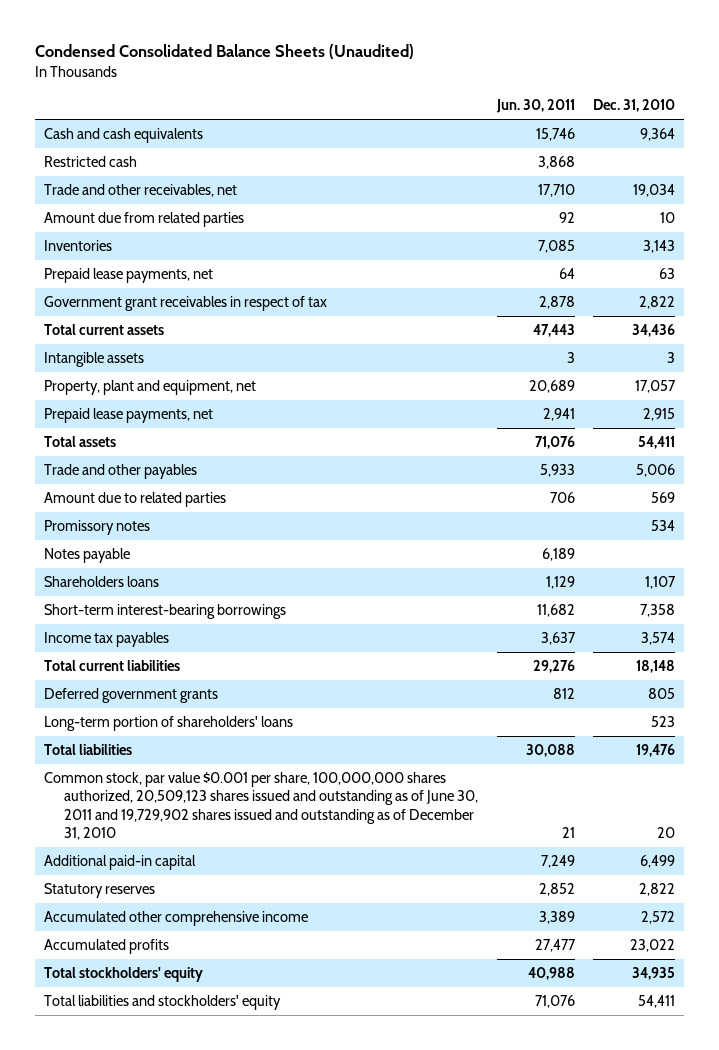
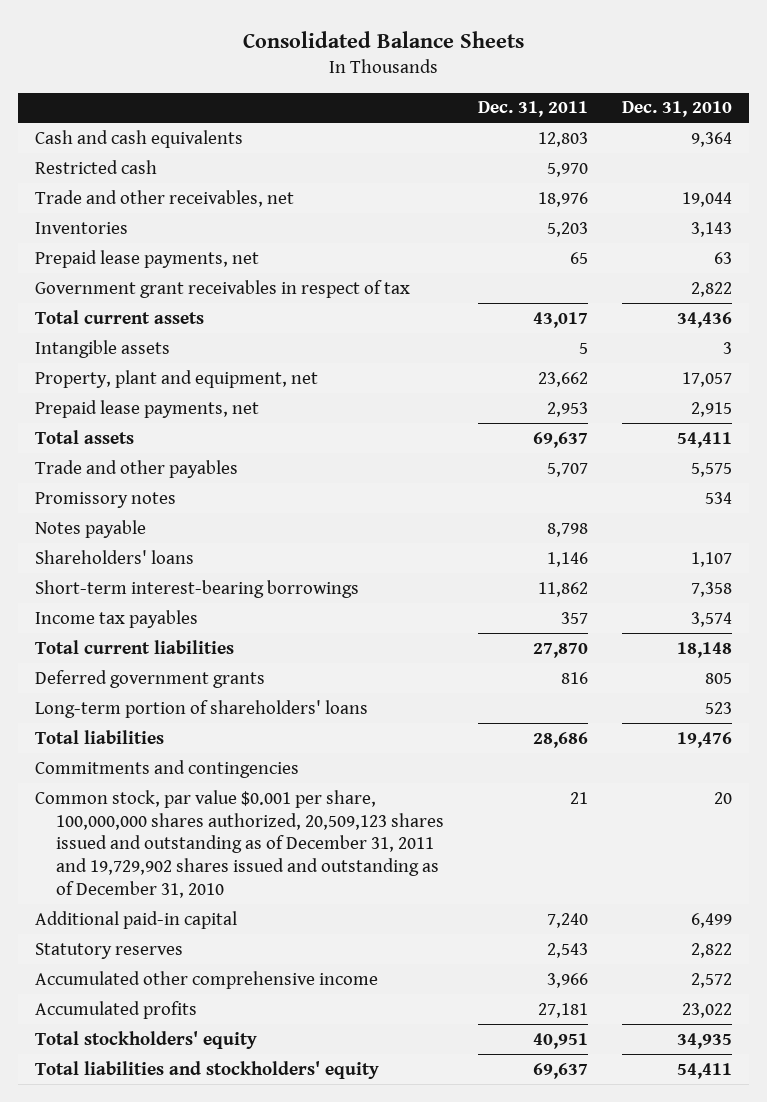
[34,44,414,60] Condensed Consolidated Balance Sheets (Unaudited) -> [242,30,524,48] Consolidated Balance Sheets
[495,99,575,114] Jun. 30, 2011 -> none
none -> [478,101,589,118] Dec. 31, 2011
[43,212,244,228] Amount due from related parties -> none
[633,184,676,198] 19,034 -> [682,191,733,207] 19,044
[43,492,226,508] Amount due to related parties -> none
[636,464,676,478] 5,006 -> [691,462,733,477] 5,575
[43,576,159,588] Shareholders loans -> [34,549,194,564] Shareholders' loans
none -> [34,759,299,778] Commitments and contingencies
[43,772,479,841] Common stock, par value $0.001 per share, 100,000,000 shares authorized, 20,509,123 shares issued and outstanding as of June 30, 2011 and 19,729,902 shares issued and outstanding as of December 31, 2010 -> [34,789,445,898] Common stock, par value $0.001 per share, 100,000,000 shares authorized, 20,509,123 shares issued and outstanding as of December 31, 2011 and 19,729,902 shares issued and outstanding as of December 31, 2010

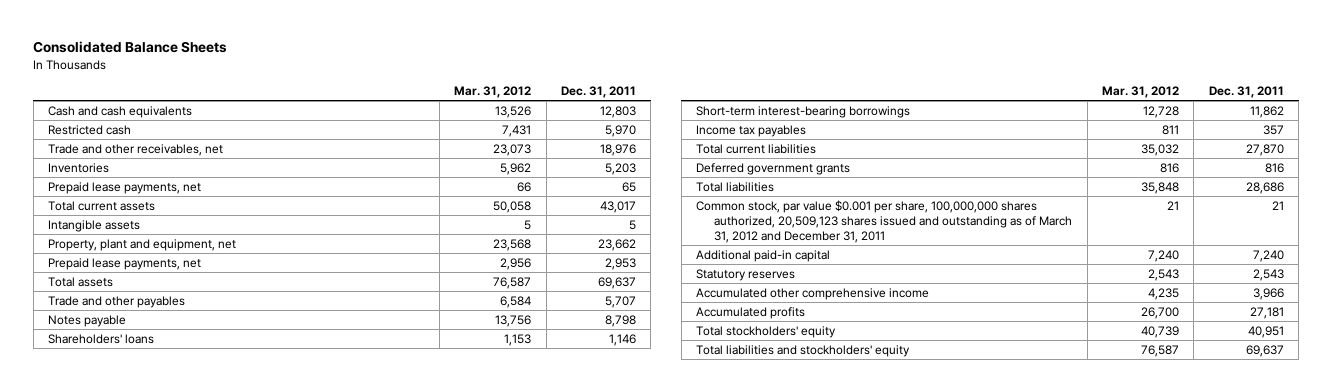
[622,101,733,118] Dec. 31, 2010 -> none
none -> [454,86,532,99] Mar. 31, 2012
[34,279,410,298] Government grant receivables in respect of tax -> none
[34,491,176,508] Promissory notes -> none
[34,699,368,718] Long-term portion of shareholders' loans -> none
[34,759,299,778] Commitments and contingencies -> none
[34,789,445,898] Common stock, par value $0.001 per share, 100,000,000 shares authorized, 20,509,123 shares issued and outstanding as of December 31, 2011 and 19,729,902 shares issued and outstanding as of December 31, 2010 -> [696,200,1073,243] Common stock, par value $0.001 per share, 100,000,000 shares authorized, 20,509,123 shares issued and outstanding as of March 31, 2012 and December 31, 2011

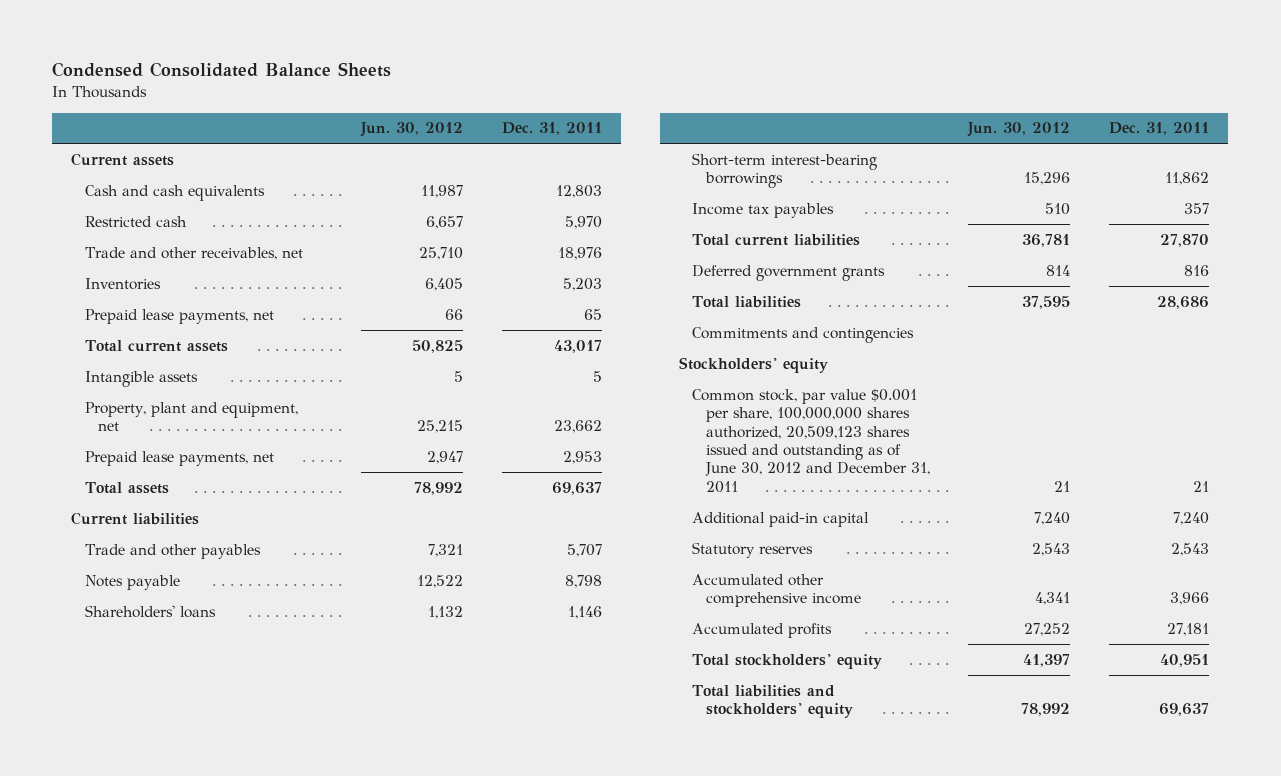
[33,41,228,54] Consolidated Balance Sheets -> [52,62,392,78] Condensed Consolidated Balance Sheets
[454,86,532,99] Mar. 31, 2012 -> none
none -> [359,122,463,138] Jun. 30, 2012
none -> [71,152,175,166] Current assets
none -> [71,511,200,525] Current liabilities
none -> [692,326,915,343] Commitments and contingencies
none -> [678,356,828,373] Stockholders' equity
[696,200,1073,243] Common stock, par value $0.001 per share, 100,000,000 shares authorized, 20,509,123 shares issued and outstanding as of March 31, 2012 and December 31, 2011 -> [692,388,930,493] Common stock, par value $0.001 per share, 100,000,000 shares authorized, 20,509,123 shares issued and outstanding as of June 30, 2012 and December 31, 2011

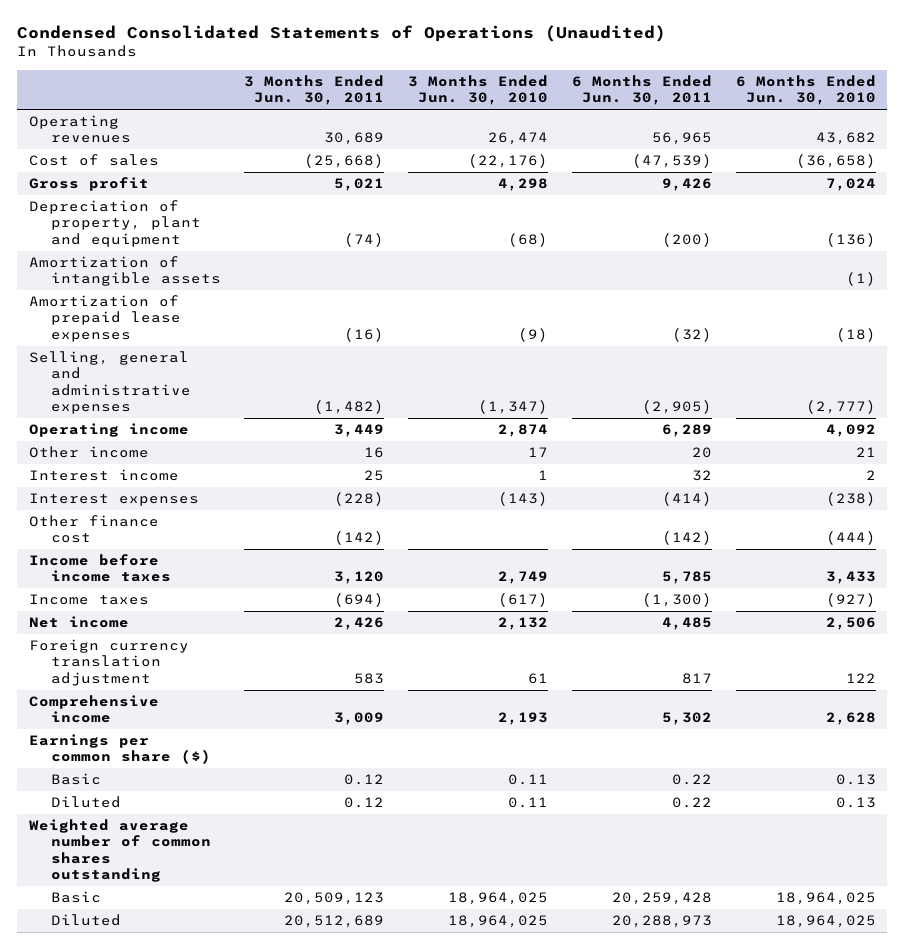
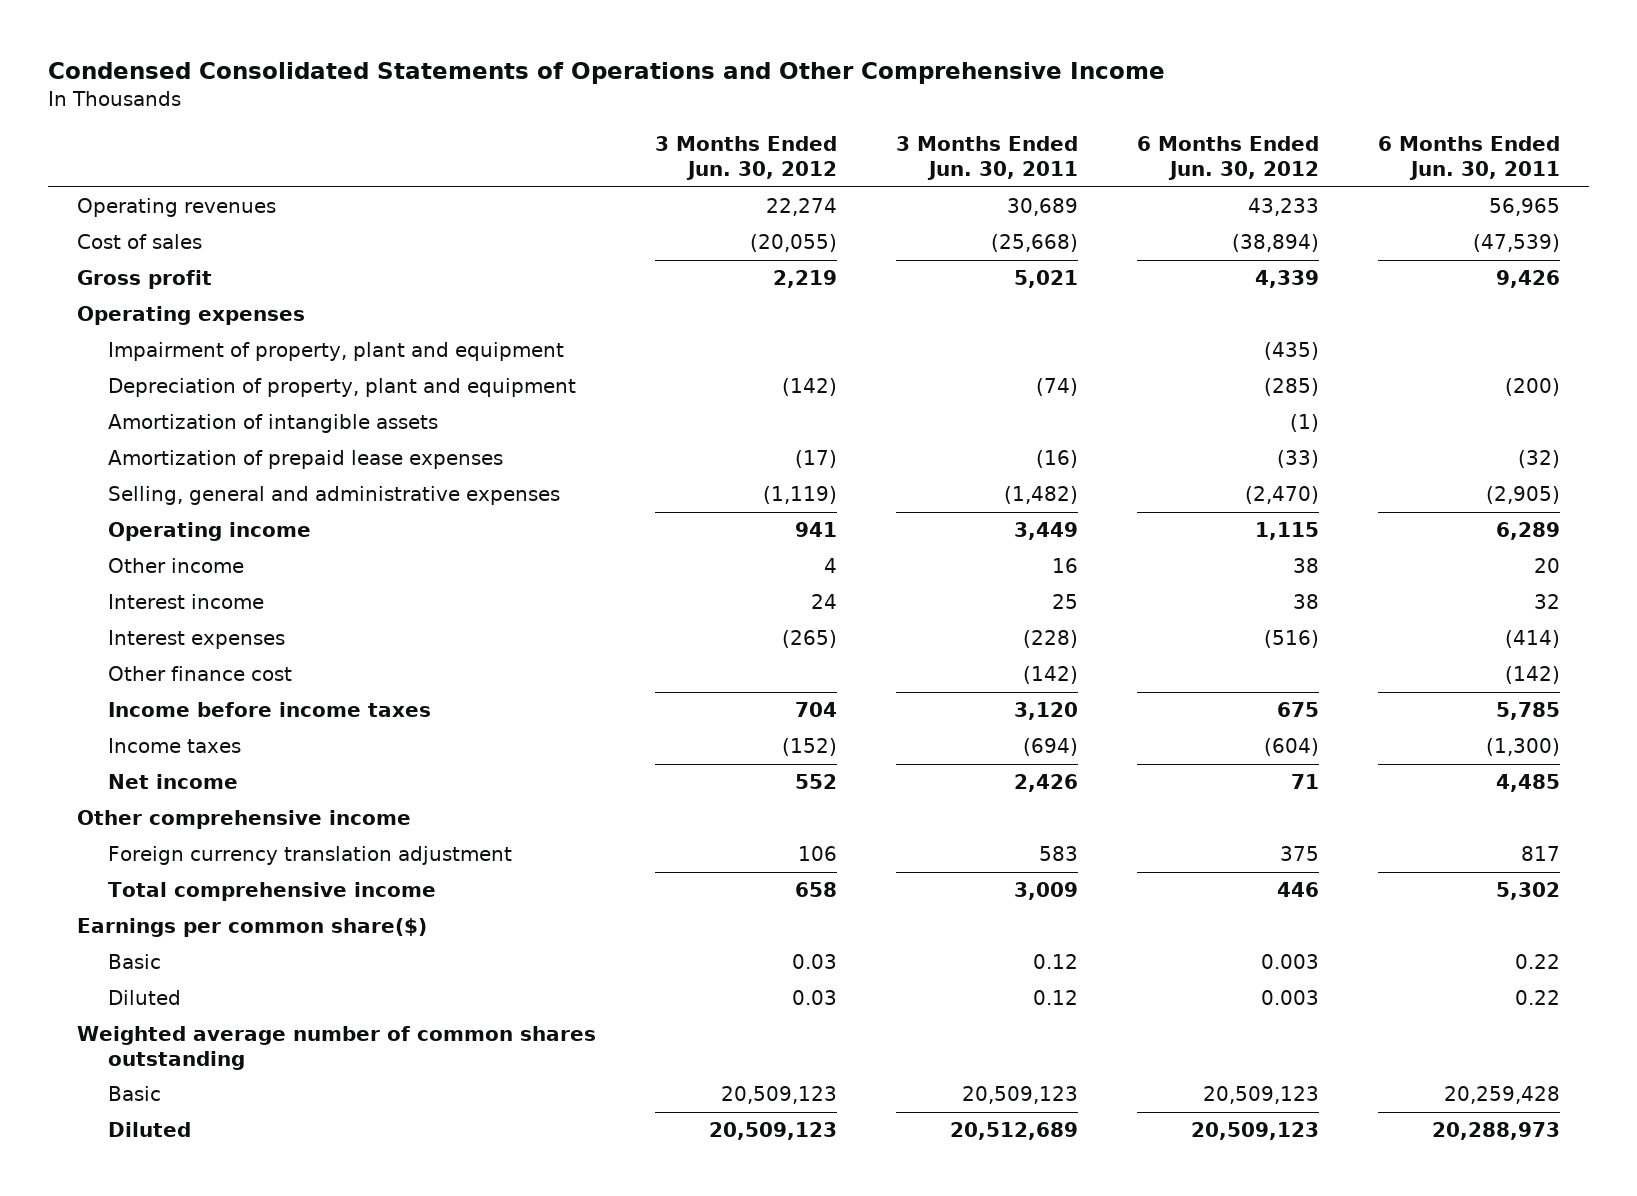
[17,25,667,43] Condensed Consolidated Statements of Operations (Unaudited) -> [47,62,1165,85] Condensed Consolidated Statements of Operations and Other Comprehensive Income
[408,75,549,106] 3 Months Ended Jun. 30, 2010 -> none
[735,75,876,106] 6 Months Ended Jun. 30, 2010 -> none
none -> [655,136,838,180] 3 Months Ended Jun. 30, 2012
none -> [1136,136,1319,180] 6 Months Ended Jun. 30, 2012
none -> [77,306,306,326] Operating expenses
none -> [107,342,564,362] Impairment of property, plant and equipment
none -> [77,810,412,830] Other comprehensive income
[29,695,160,724] Comprehensive income -> [107,882,436,902] Total comprehensive income
[29,734,211,765] Earnings per common share ($) -> [77,918,428,938] Earnings per common share($)

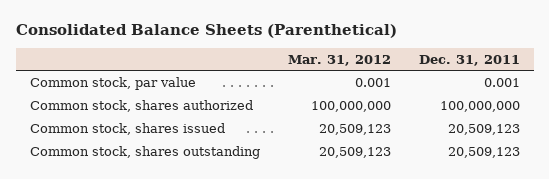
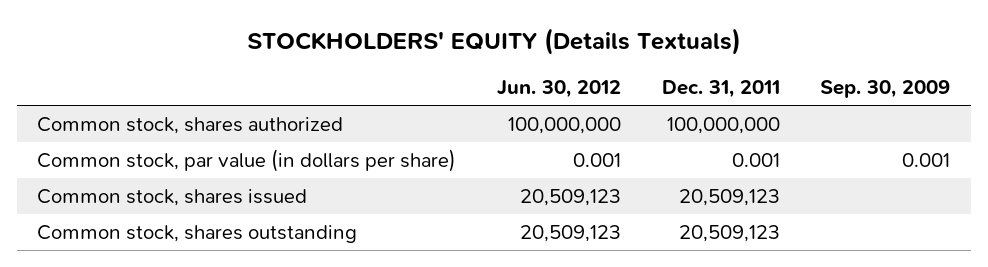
[15,24,397,39] Consolidated Balance Sheets (Parenthetical) -> [246,27,741,55] STOCKHOLDERS' EQUITY (Details Textuals)
[287,54,391,66] Mar. 31, 2012 -> none
none -> [496,80,621,99] Jun. 30, 2012
none -> [820,80,951,99] Sep. 30, 2009
[29,76,196,90] Common stock, par value -> none
none -> [37,148,457,172] Common stock, par value (in dollars per share)

